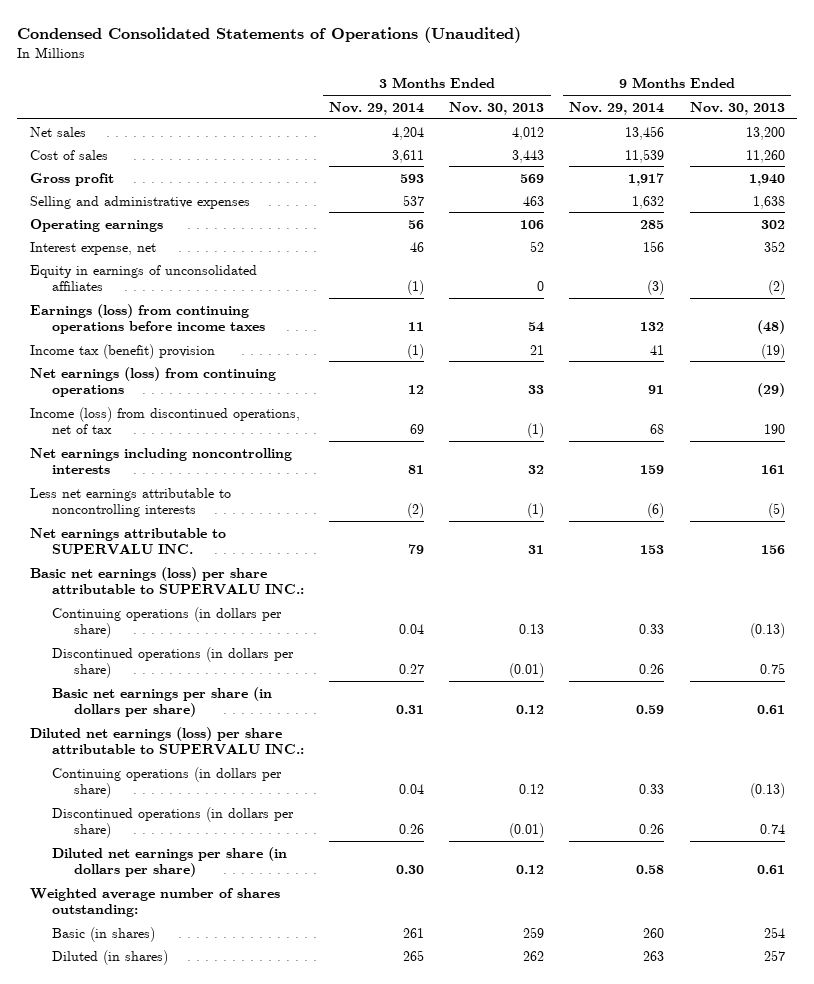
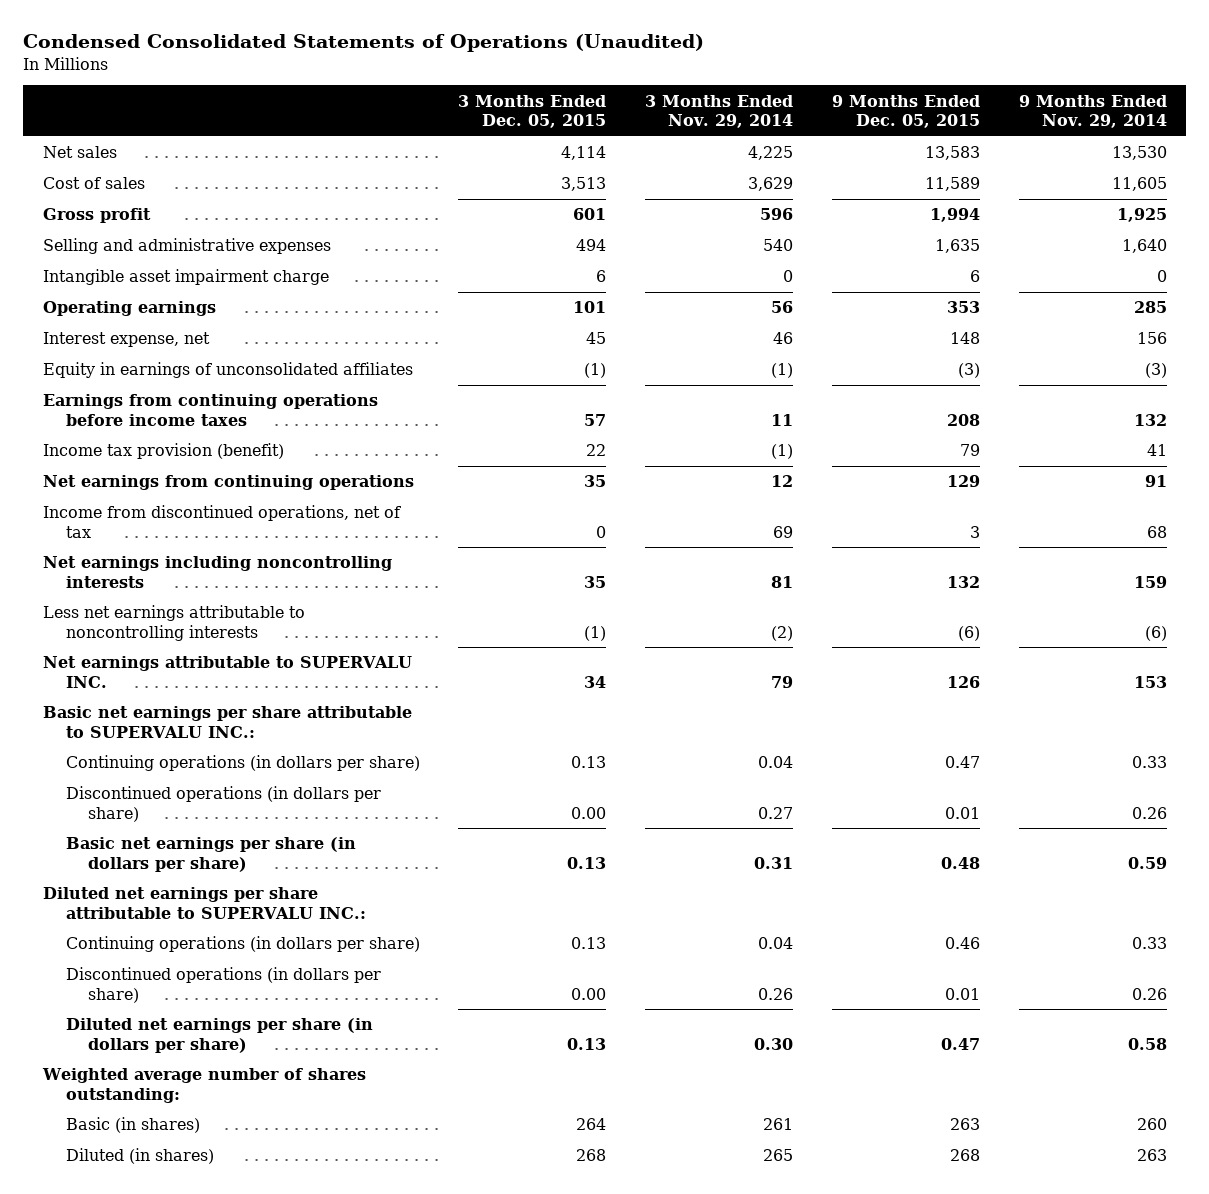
[449,101,545,115] Nov. 30, 2013 -> none
[689,101,785,115] Nov. 30, 2013 -> none
none -> [458,94,607,129] 3 Months Ended Dec. 05, 2015
none -> [831,94,980,129] 9 Months Ended Dec. 05, 2015
[392,126,425,140] 4,204 -> [748,146,794,161] 4,225
[625,125,665,140] 13,456 -> [1111,146,1167,161] 13,530
[392,149,425,163] 3,611 -> [748,177,794,192] 3,629
[625,148,665,163] 11,539 -> [1111,177,1167,192] 11,605
[400,173,425,183] 593 -> [760,208,794,221] 596
[628,172,665,186] 1,917 -> [1116,208,1167,223] 1,925
[403,194,425,206] 537 -> [763,239,794,252] 540
[632,195,665,209] 1,632 -> [1121,239,1167,254] 1,640
none -> [42,269,329,286] Intangible asset impairment charge
[29,303,266,335] Earnings (loss) from continuing operations before income taxes -> [42,394,378,426] Earnings from continuing operations before income taxes
[29,343,215,359] Income tax (benefit) provision -> [42,443,284,460] Income tax provision (benefit)
[29,366,276,398] Net earnings (loss) from continuing operations -> [42,475,414,491] Net earnings from continuing operations
[29,406,300,435] Income (loss) from discontinued operations, net of tax -> [42,505,401,538] Income from discontinued operations, net of tax
[29,566,305,596] Basic net earnings (loss) per share attributable to SUPERVALU INC.: -> [42,706,412,738] Basic net earnings per share attributable to SUPERVALU INC.:
[29,726,305,756] Diluted net earnings (loss) per share attributable to SUPERVALU INC.: -> [42,887,366,919] Diluted net earnings per share attributable to SUPERVALU INC.:

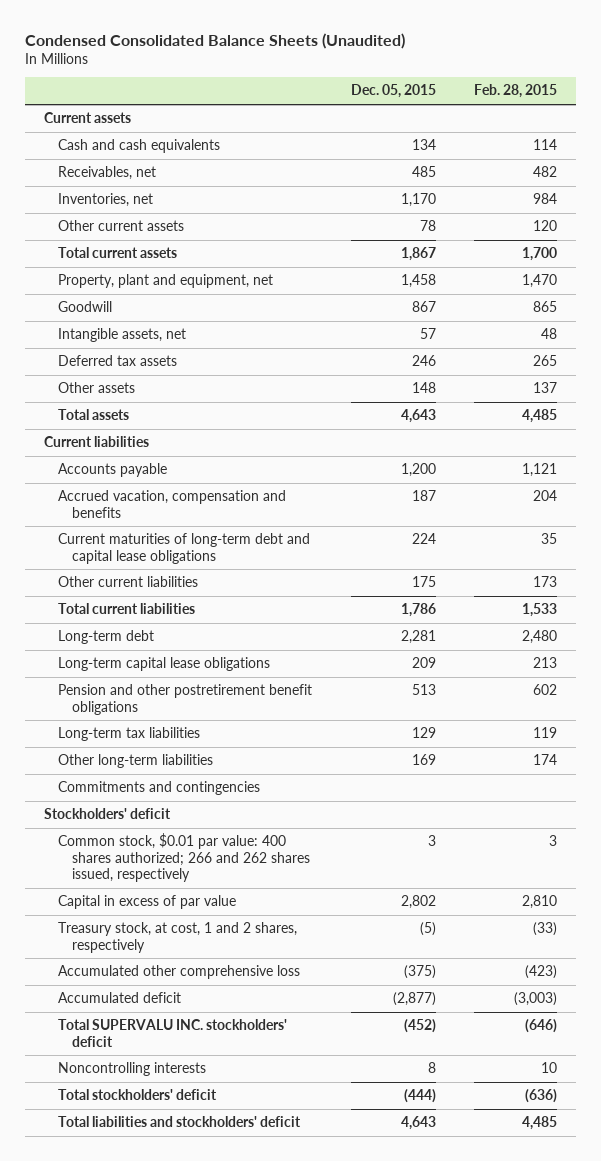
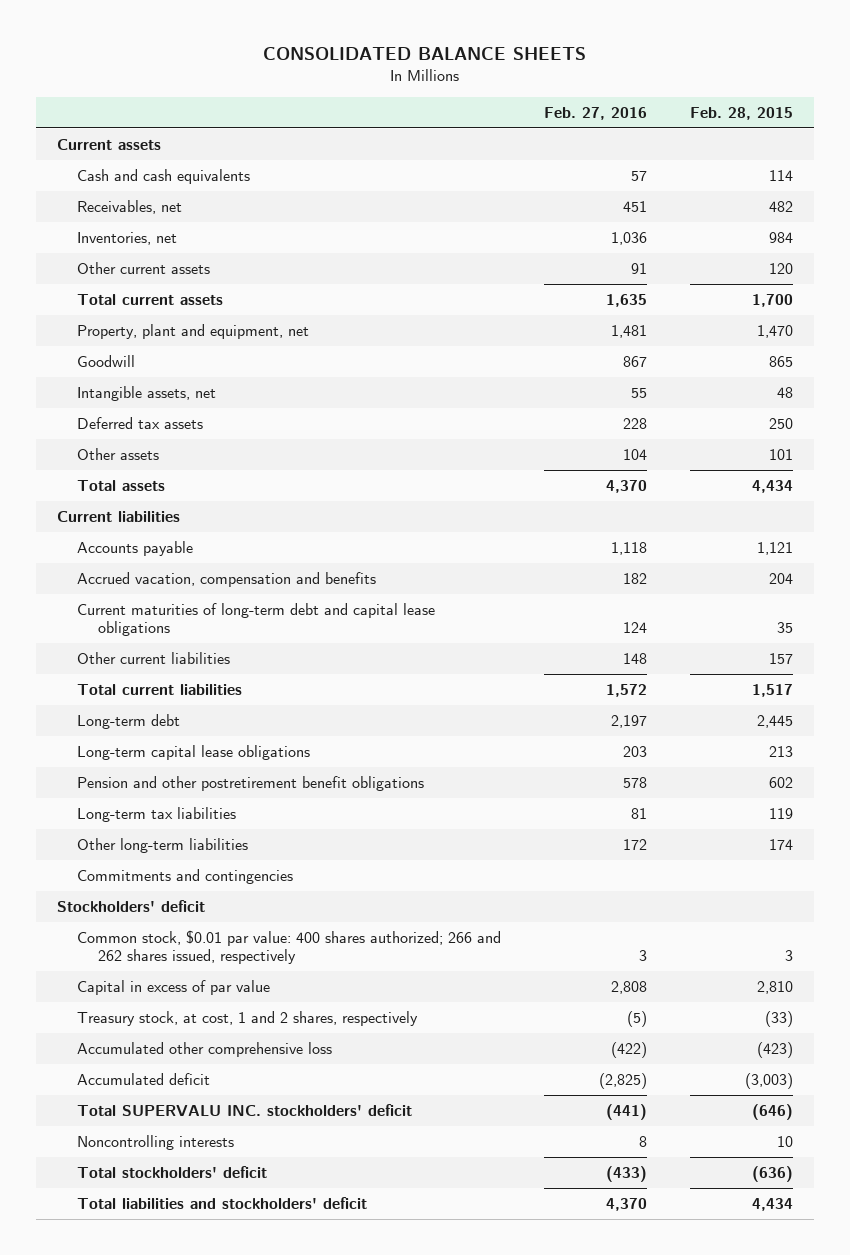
[24,32,405,49] Condensed Consolidated Balance Sheets (Unaudited) -> [262,47,586,61] CONSOLIDATED BALANCE SHEETS
[350,84,436,99] Dec. 05, 2015 -> none
none -> [544,106,648,120] Feb. 27, 2016
[533,355,558,367] 265 -> [768,417,793,429] 250
[533,382,558,394] 137 -> [768,448,793,460] 101
[522,409,558,424] 4,485 -> [751,479,793,493] 4,434
[533,576,558,588] 173 -> [768,652,793,664] 157
[522,603,558,618] 1,533 -> [751,683,793,697] 1,517
[522,630,558,645] 2,480 -> [756,714,793,728] 2,445
[522,1116,558,1131] 4,485 -> [751,1197,793,1211] 4,434

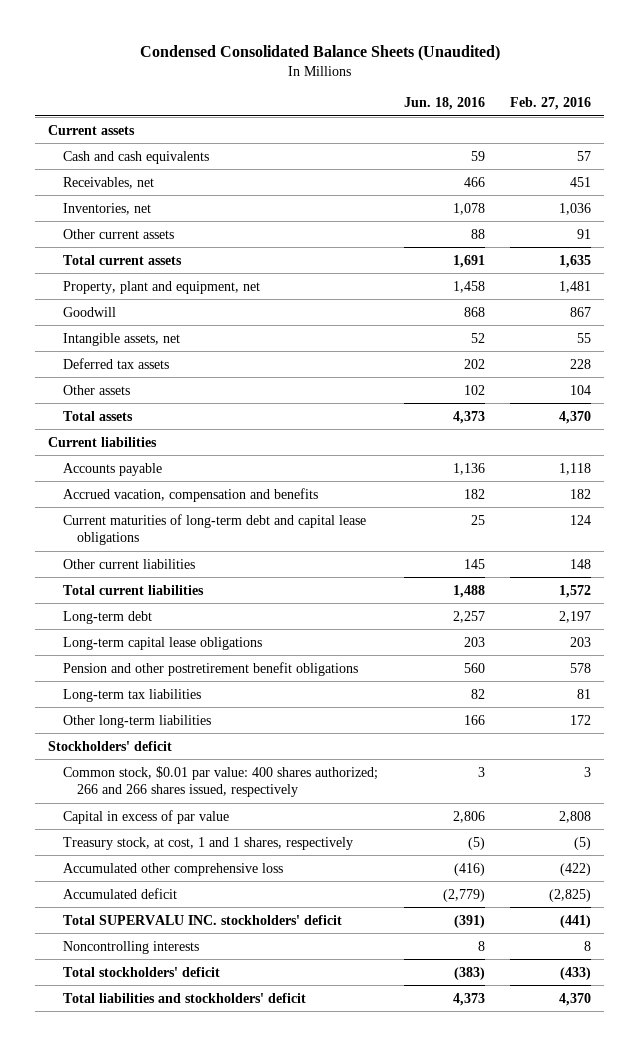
[262,47,586,61] CONSOLIDATED BALANCE SHEETS -> [139,44,500,61] Condensed Consolidated Balance Sheets (Unaudited)
[689,106,793,120] Feb. 28, 2015 -> none
none -> [403,97,485,111] Jun. 18, 2016
[77,868,294,884] Commitments and contingencies -> none
[77,929,502,965] Common stock, $0.01 par value: 400 shares authorized; 266 and 262 shares issued, respectively -> [62,765,378,798] Common stock, $0.01 par value: 400 shares authorized; 266 and 266 shares issued, respectively
[77,1010,419,1026] Treasury stock, at cost, 1 and 2 shares, respectively -> [62,836,353,850] Treasury stock, at cost, 1 and 1 shares, respectively

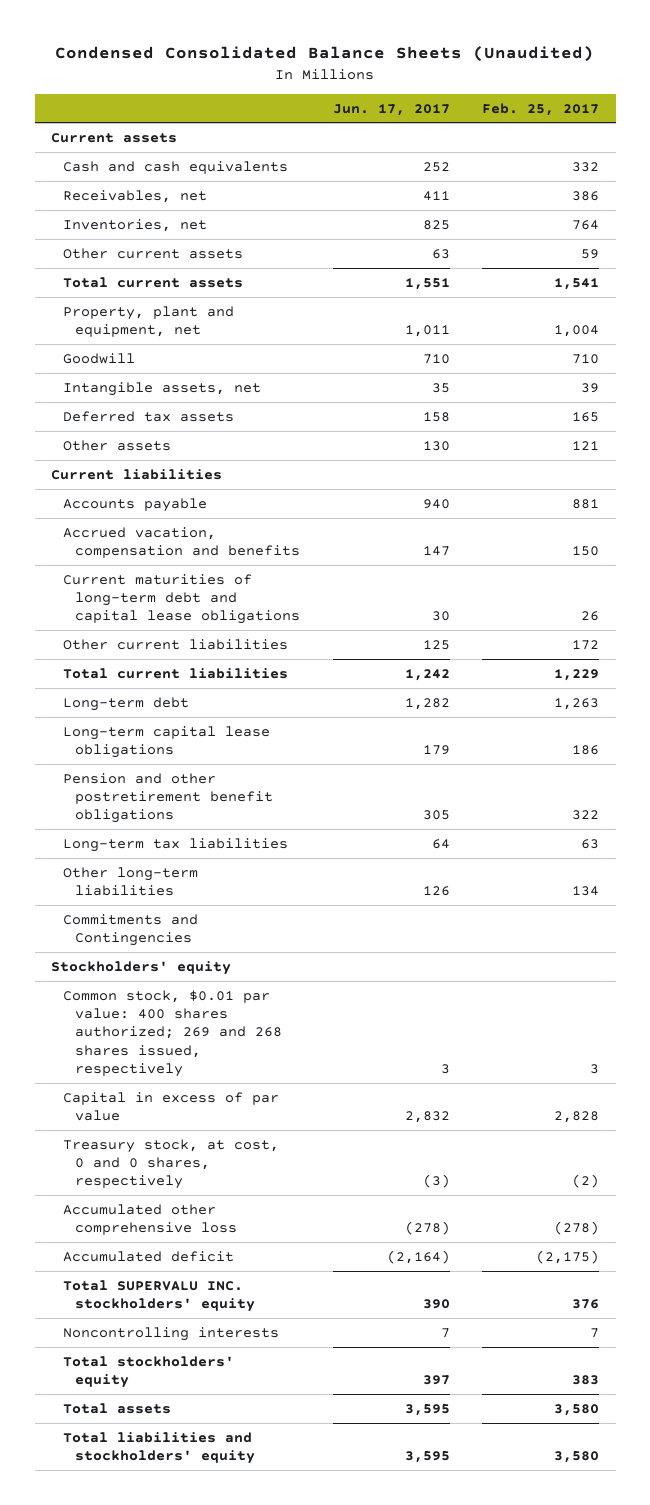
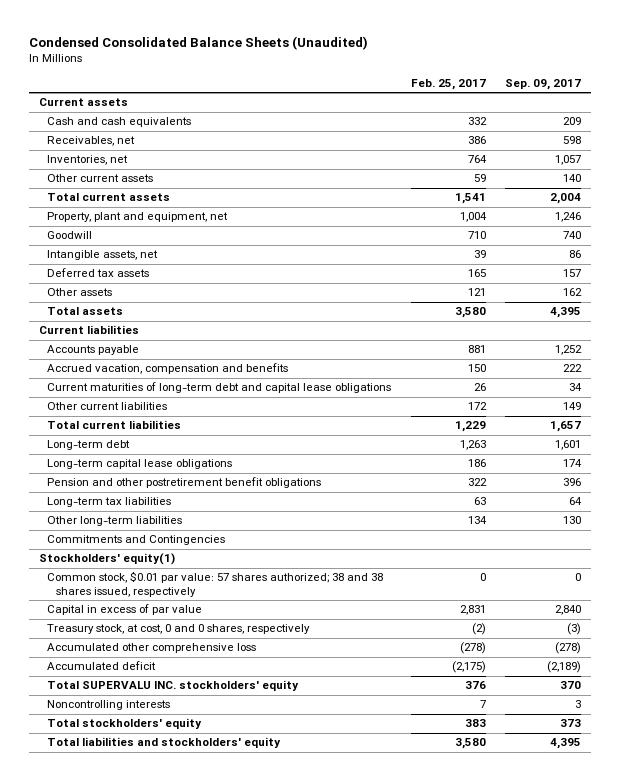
[332,103,450,116] Jun. 17, 2017 -> none
none -> [505,79,582,91] Sep. 09, 2017
[62,1402,171,1414] Total assets -> [47,307,124,316] Total assets
[50,960,231,975] Stockholders' equity -> [38,553,175,566] Stockholders' equity(1)
[62,989,283,1077] Common stock, $0.01 par value: 400 shares authorized; 269 and 268 shares issued, respectively -> [47,571,384,597] Common stock, $0.01 par value: 57 shares authorized; 38 and 38 shares issued, respectively
[590,1063,600,1074] 3 -> [479,573,486,582] 0
[554,1111,600,1124] 2,828 -> [459,605,486,616] 2,831

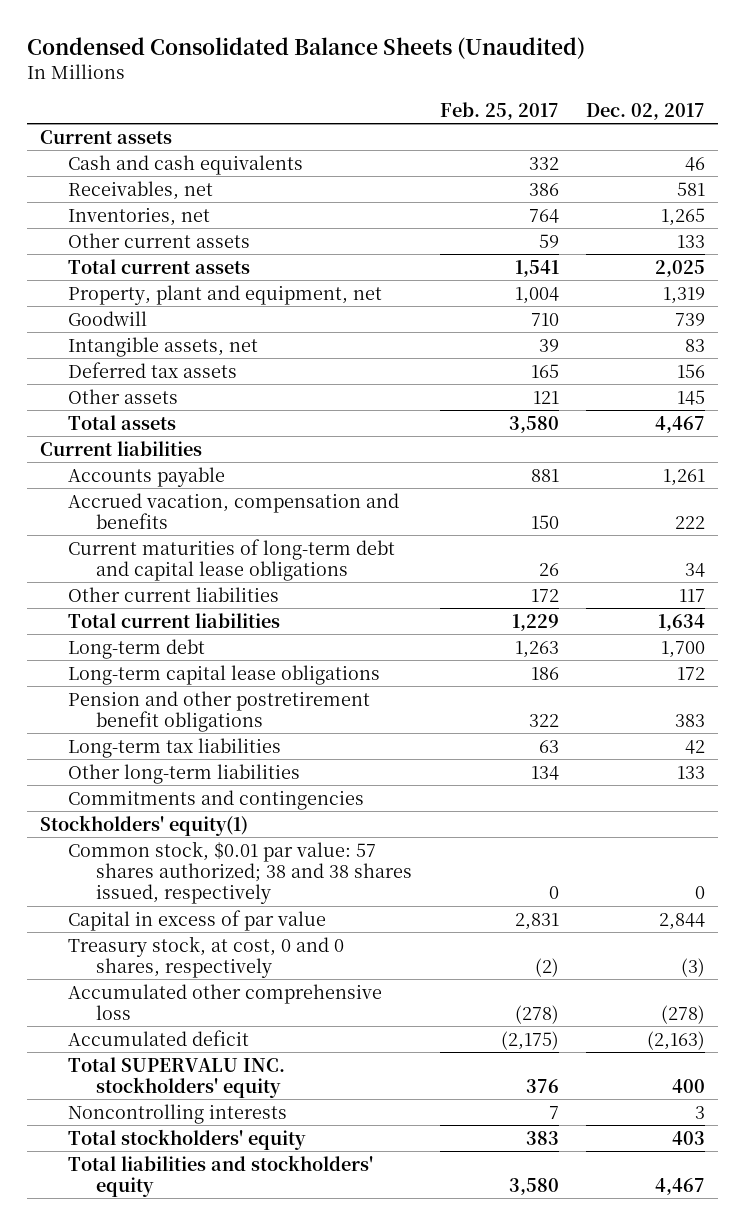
[505,79,582,91] Sep. 09, 2017 -> none
none -> [585,102,705,120] Dec. 02, 2017
[47,535,226,546] Commitments and Contingencies -> [68,789,365,810] Commitments and contingencies

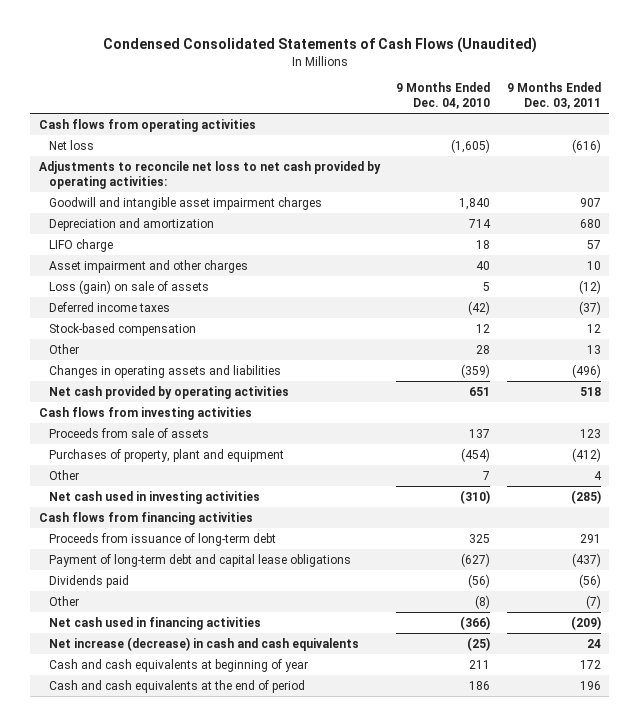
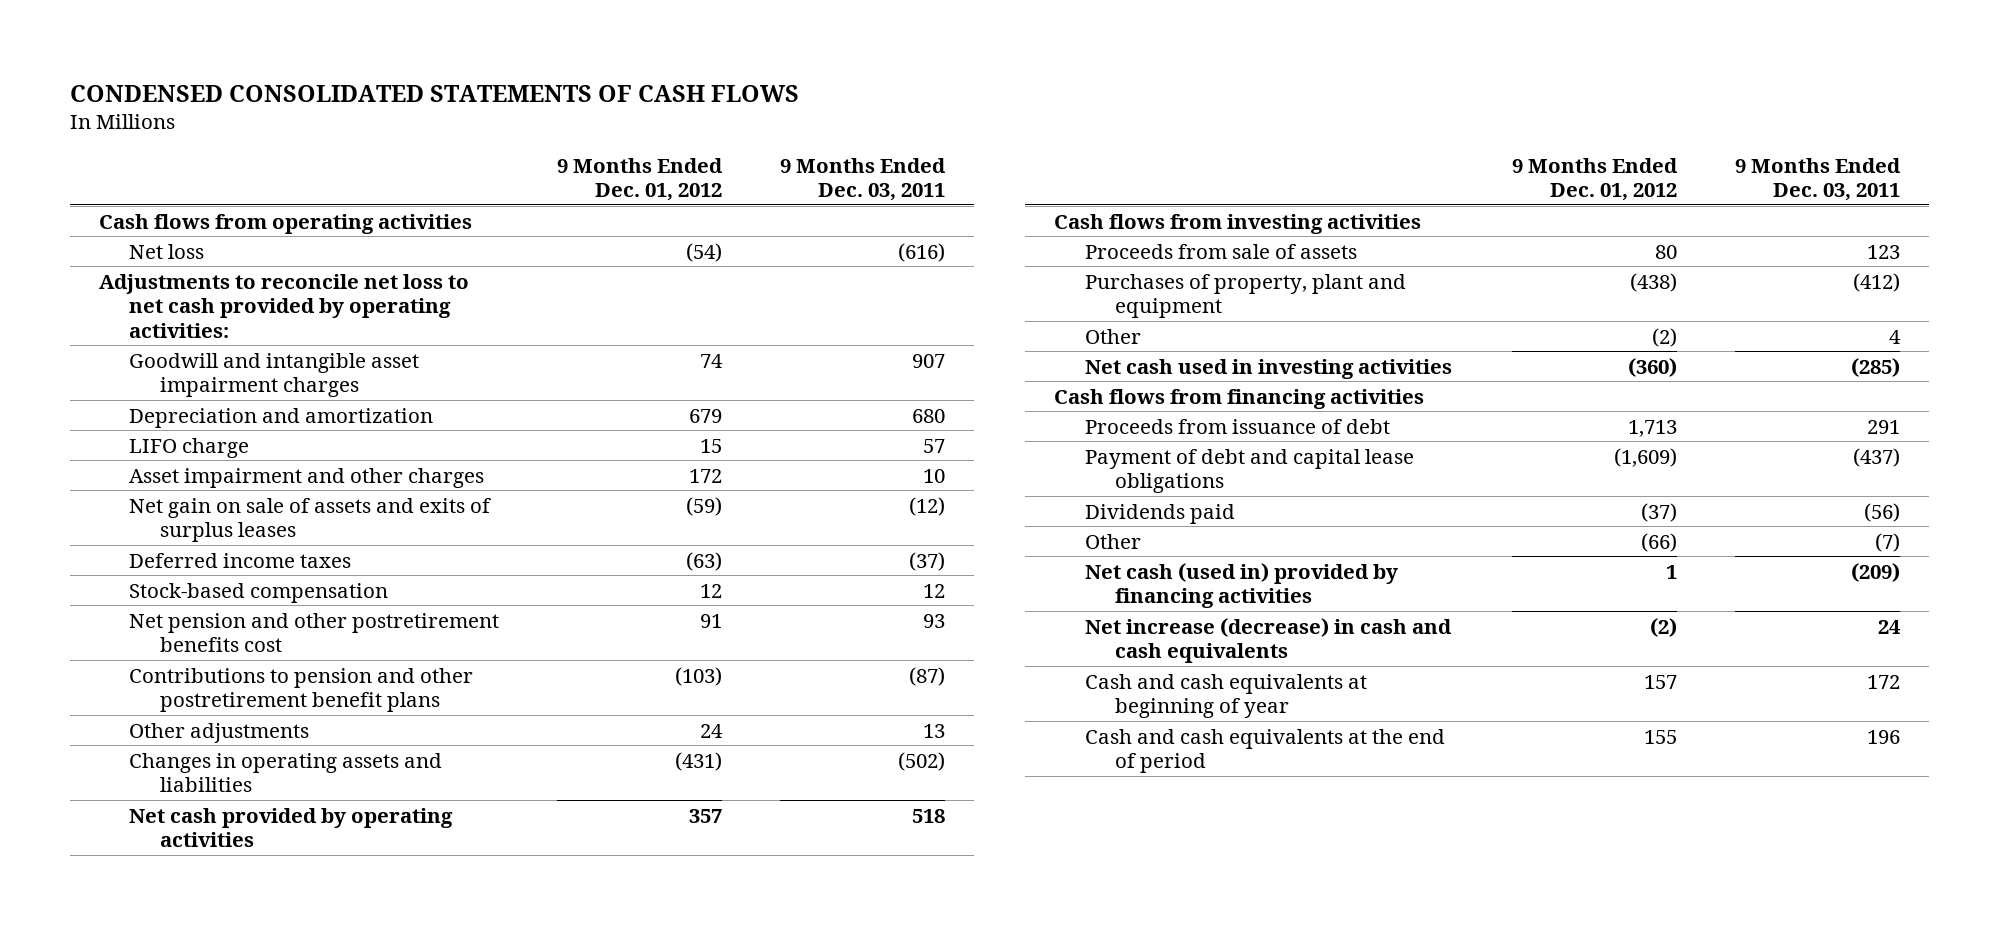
[102,37,537,54] Condensed Consolidated Statements of Cash Flows (Unaudited) -> [69,84,799,102] CONDENSED CONSOLIDATED STATEMENTS OF CASH FLOWS
[396,82,491,110] 9 Months Ended Dec. 04, 2010 -> none
none -> [557,157,724,202] 9 Months Ended Dec. 01, 2012
[49,279,210,294] Loss (gain) on sale of assets -> none
none -> [129,497,492,543] Net gain on sale of assets and exits of surplus leases
none -> [129,612,500,653] Net pension and other postretirement benefits cost
none -> [129,667,474,713] Contributions to pension and other postretirement benefit plans
[49,343,80,354] Other -> [129,722,310,743] Other adjustments
[571,363,601,378] (496) -> [898,751,946,771] (502)
[49,532,277,546] Proceeds from issuance of long-term debt -> [1084,418,1390,434] Proceeds from issuance of debt
[49,553,352,567] Payment of long-term debt and capital lease obligations -> [1084,448,1414,494] Payment of debt and capital lease obligations
[49,616,262,630] Net cash used in financing activities -> [1084,562,1398,609] Net cash (used in) provided by financing activities

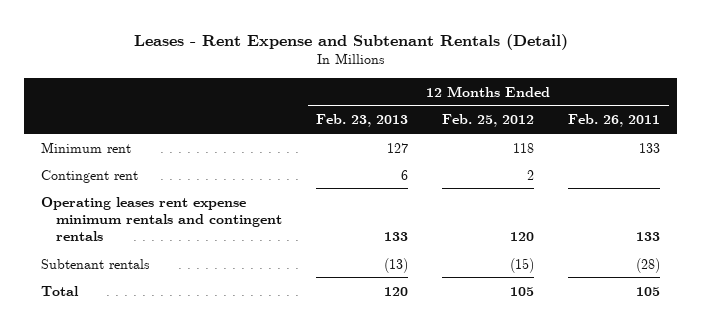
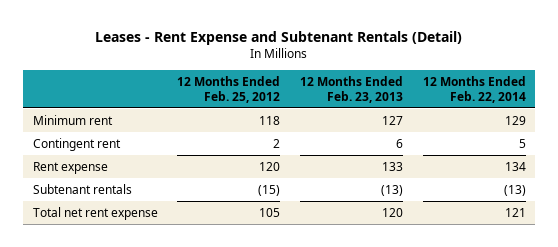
[568,114,661,128] Feb. 26, 2011 -> none
none -> [422,75,526,103] 12 Months Ended Feb. 22, 2014
[40,196,283,242] Operating leases rent expense minimum rentals and contingent rentals -> [32,161,108,174] Rent expense
[40,285,79,296] Total -> [32,206,158,220] Total net rent expense

